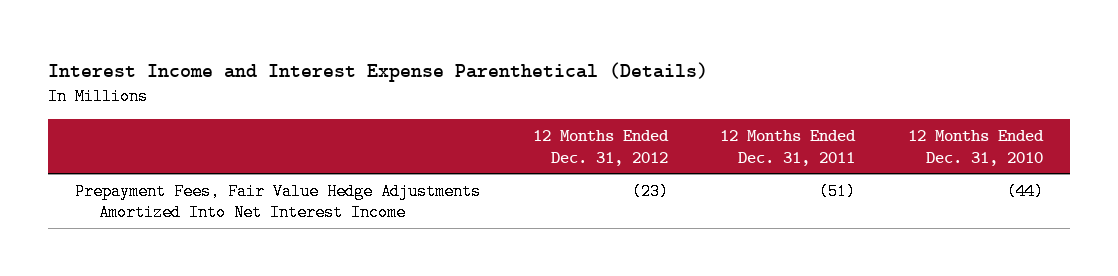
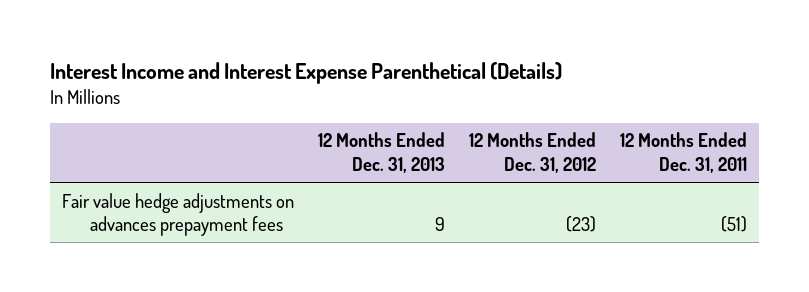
[908,130,1045,166] 12 Months Ended Dec. 31, 2010 -> none
none -> [317,132,445,173] 12 Months Ended Dec. 31, 2013
[74,182,481,222] Prepayment Fees, Fair Value Hedge Adjustments Amortized Into Net Interest Income -> [61,192,294,237] Fair value hedge adjustments on advances prepayment fees

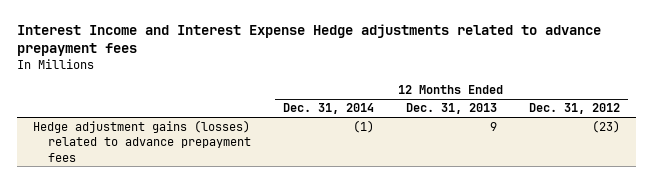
[49,61,562,84] Interest Income and Interest Expense Parenthetical (Details) -> [16,24,601,57] Interest Income and Interest Expense Hedge adjustments related to advance prepayment fees
[620,132,748,173] 12 Months Ended Dec. 31, 2011 -> none
none -> [282,103,374,115] Dec. 31, 2014
[61,192,294,237] Fair value hedge adjustments on advances prepayment fees -> [32,120,251,162] Hedge adjustment gains (losses) related to advance prepayment fees

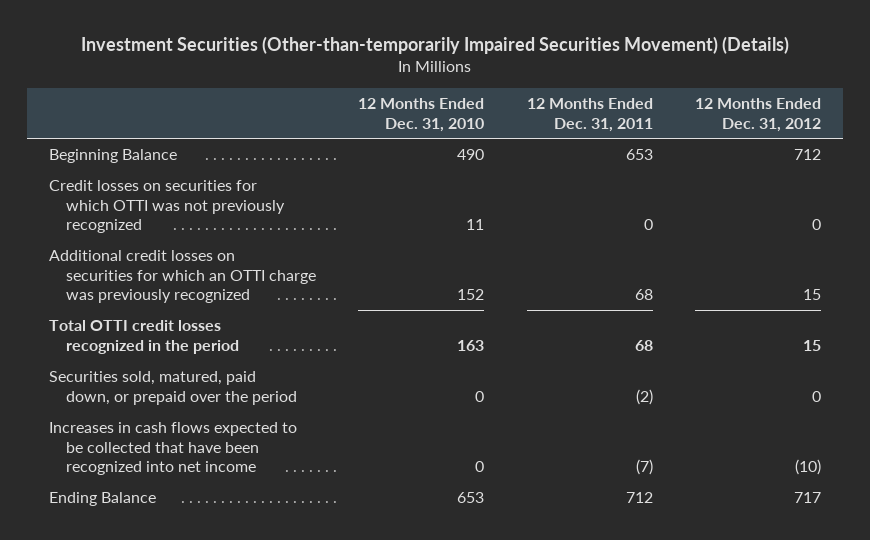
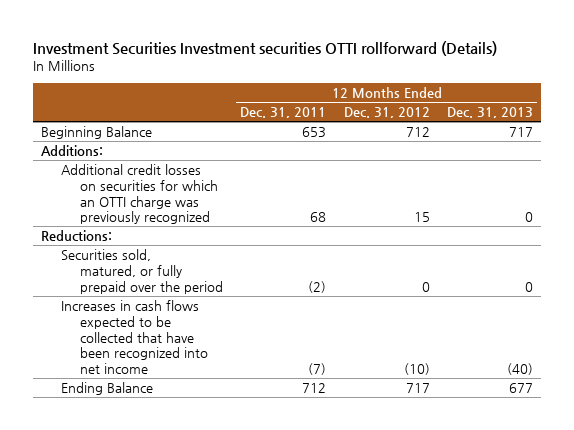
[81,36,790,55] Investment Securities (Other-than-temporarily Impaired Securities Movement) (Details) -> [32,40,497,56] Investment Securities Investment securities OTTI rollforward (Details)
[358,97,485,132] 12 Months Ended Dec. 31, 2010 -> none
none -> [446,107,533,119] Dec. 31, 2013
[48,180,285,234] Credit losses on securities for which OTTI was not previously recognized -> none
none -> [41,145,104,157] Additions:
[48,320,239,354] Total OTTI credit losses recognized in the period -> none
none -> [41,230,113,242] Reductions:
[48,371,297,405] Securities sold, matured, paid down, or prepaid over the period -> [60,249,224,294] Securities sold, matured, or fully prepaid over the period

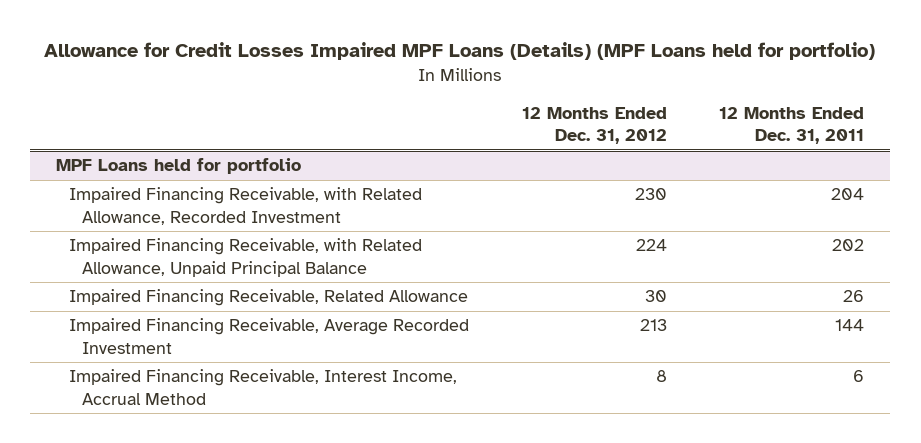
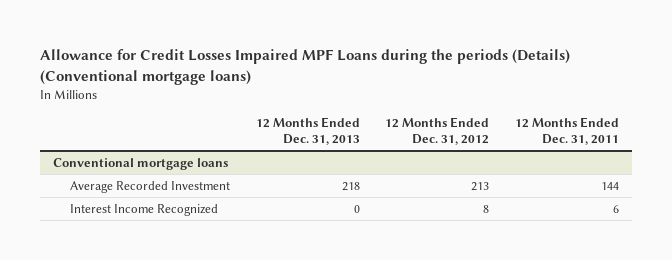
[44,42,876,61] Allowance for Credit Losses Impaired MPF Loans (Details) (MPF Loans held for portfolio) -> [40,49,571,85] Allowance for Credit Losses Impaired MPF Loans during the periods (Details) (Conventional mortgage loans)
none -> [255,117,360,146] 12 Months Ended Dec. 31, 2013
[56,158,302,175] MPF Loans held for portfolio -> none
[69,187,423,225] Impaired Financing Receivable, with Related Allowance, Recorded Investment -> none
[69,238,423,277] Impaired Financing Receivable, with Related Allowance, Unpaid Principal Balance -> none
[69,289,469,307] Impaired Financing Receivable, Related Allowance -> none
none -> [52,157,228,170] Conventional mortgage loans
[69,318,470,354] Impaired Financing Receivable, Average Recorded Investment -> [69,180,230,193] Average Recorded Investment
[69,369,458,405] Impaired Financing Receivable, Interest Income, Accrual Method -> [69,203,218,216] Interest Income Recognized

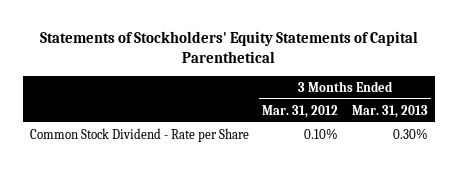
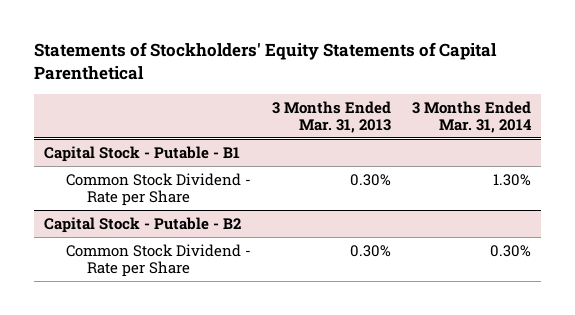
[262,104,339,118] Mar. 31, 2012 -> none
none -> [411,100,532,133] 3 Months Ended Mar. 31, 2014
none -> [44,145,241,162] Capital Stock - Putable - B1
none -> [44,216,242,233] Capital Stock - Putable - B2
none -> [65,243,251,277] Common Stock Dividend - Rate per Share

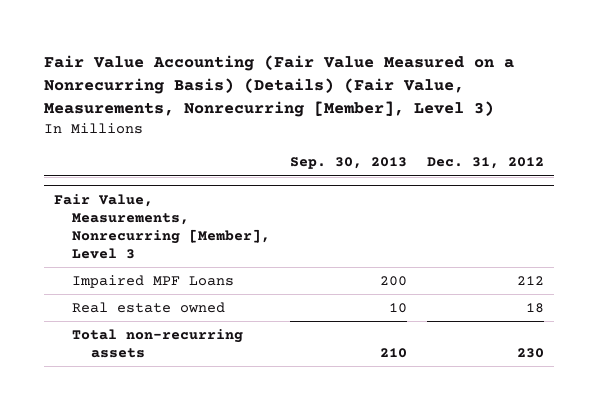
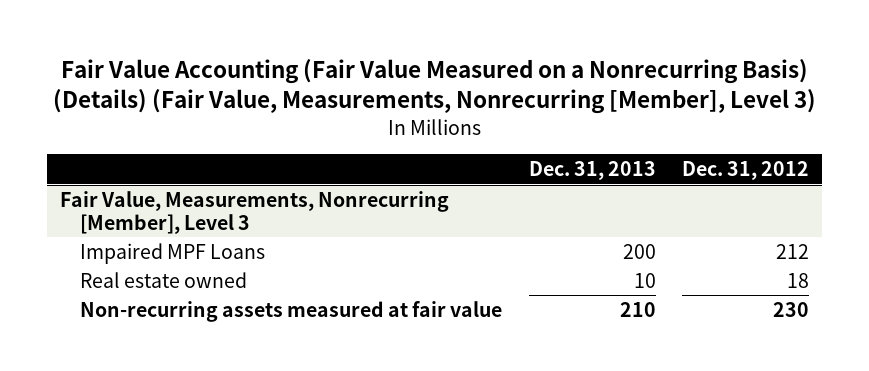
[290,157,408,170] Sep. 30, 2013 -> none
none -> [528,161,656,181] Dec. 31, 2013
[72,328,244,358] Total non-recurring assets -> [80,300,503,322] Non-recurring assets measured at fair value

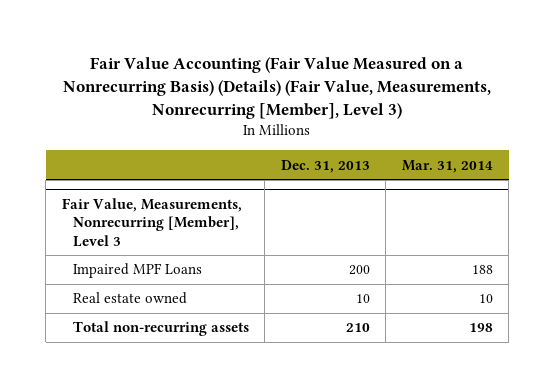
[681,161,809,181] Dec. 31, 2012 -> none
none -> [401,159,493,173] Mar. 31, 2014
[80,300,503,322] Non-recurring assets measured at fair value -> [72,321,249,337] Total non-recurring assets

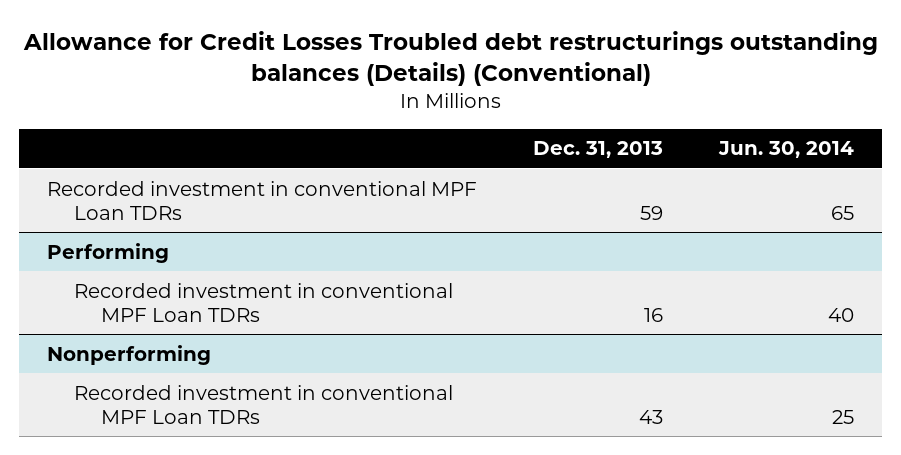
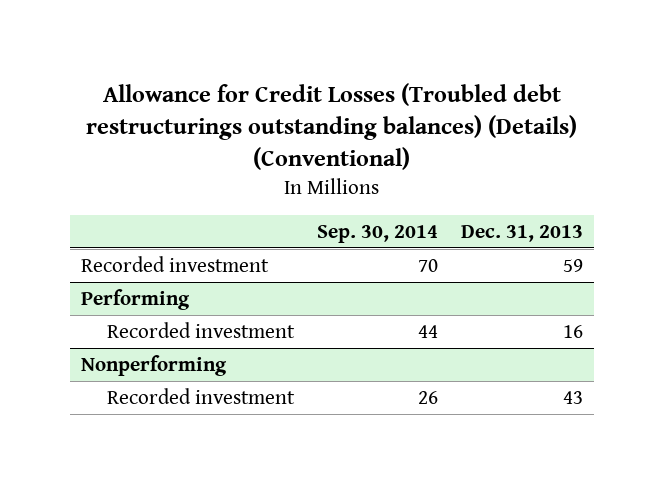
[22,31,878,87] Allowance for Credit Losses Troubled debt restructurings outstanding balances (Details) (Conventional) -> [85,82,577,170] Allowance for Credit Losses (Troubled debt restructurings outstanding balances) (Details) (Conventional)
[718,141,855,159] Jun. 30, 2014 -> none
none -> [317,224,439,243] Sep. 30, 2014
[46,180,477,220] Recorded investment in conventional MPF Loan TDRs -> [81,256,270,273] Recorded investment
[73,282,453,322] Recorded investment in conventional MPF Loan TDRs -> [107,322,296,339] Recorded investment
[73,384,453,424] Recorded investment in conventional MPF Loan TDRs -> [107,388,296,405] Recorded investment

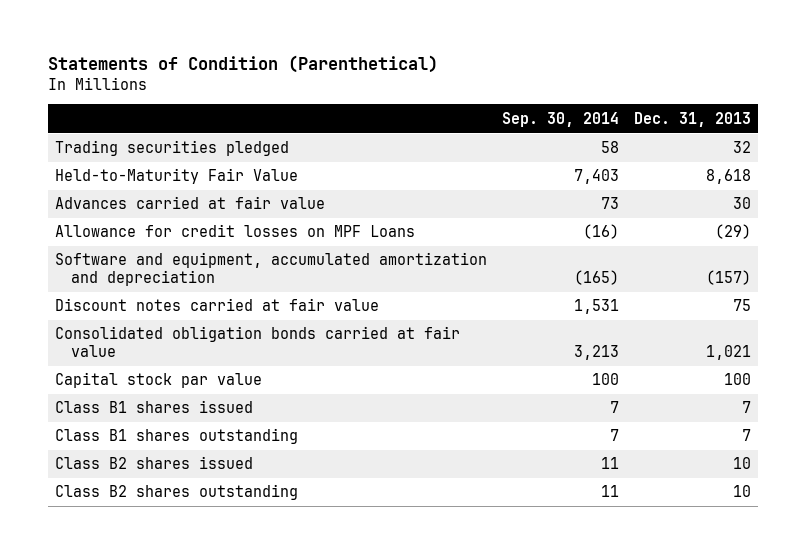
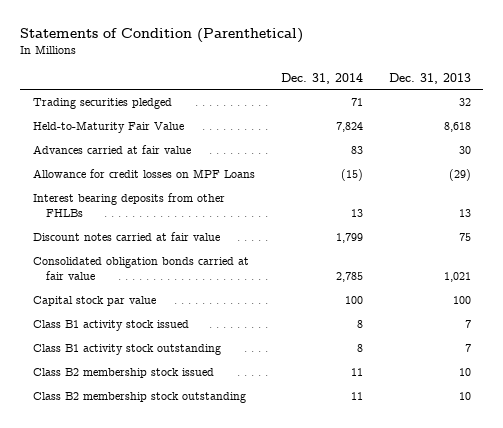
[502,111,620,127] Sep. 30, 2014 -> none
none -> [280,72,363,84] Dec. 31, 2014
[55,252,488,287] Software and equipment, accumulated amortization and depreciation -> none
none -> [32,192,225,217] Interest bearing deposits from other FHLBs
[55,400,254,414] Class B1 shares issued -> [32,319,189,331] Class B1 activity stock issued
[55,428,299,445] Class B1 shares outstanding -> [32,343,221,355] Class B1 activity stock outstanding
[55,456,254,470] Class B2 shares issued -> [32,367,214,378] Class B2 membership stock issued
[55,484,299,501] Class B2 shares outstanding -> [32,391,246,403] Class B2 membership stock outstanding

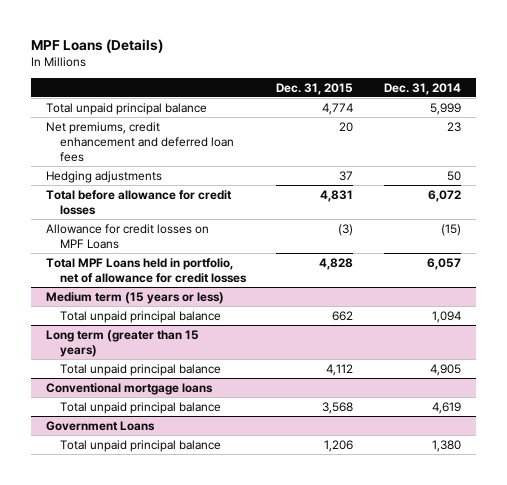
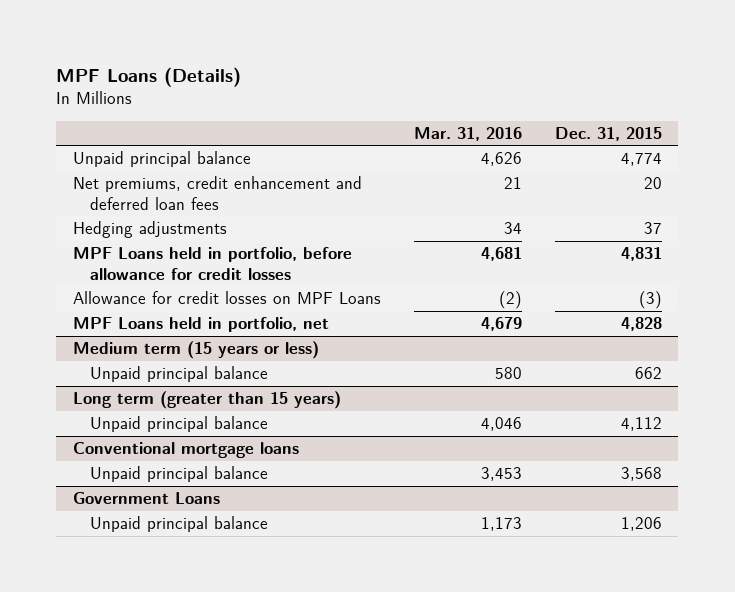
[383,82,461,95] Dec. 31, 2014 -> none
none -> [413,126,522,141] Mar. 31, 2016
[46,102,208,115] Total unpaid principal balance -> [72,151,251,168] Unpaid principal balance
[46,189,233,215] Total before allowance for credit losses -> [72,247,352,280] MPF Loans held in portfolio, before allowance for credit losses
[46,257,247,283] Total MPF Loans held in portfolio, net of allowance for credit losses -> [72,317,329,333] MPF Loans held in portfolio, net
[59,310,221,323] Total unpaid principal balance -> [89,366,268,383] Unpaid principal balance
[59,363,221,376] Total unpaid principal balance -> [89,416,268,433] Unpaid principal balance
[59,401,221,414] Total unpaid principal balance -> [89,466,268,483] Unpaid principal balance
[59,439,221,452] Total unpaid principal balance -> [89,516,268,533] Unpaid principal balance

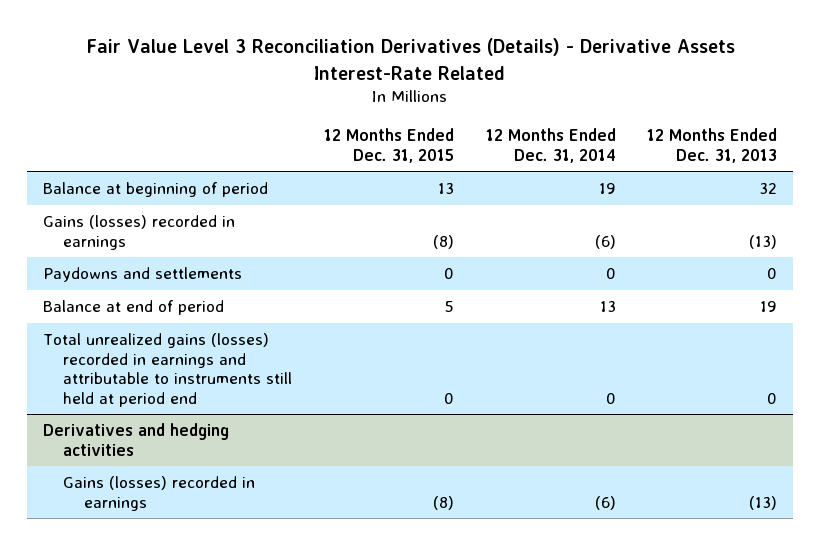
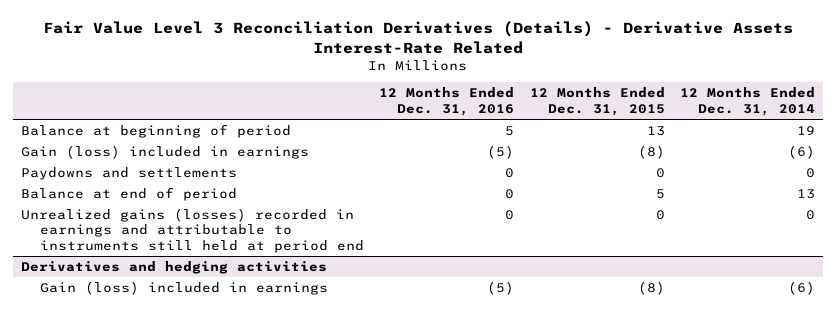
[647,128,778,163] 12 Months Ended Dec. 31, 2013 -> none
none -> [379,87,515,116] 12 Months Ended Dec. 31, 2016
[43,215,236,250] Gains (losses) recorded in earnings -> [21,145,310,160] Gain (loss) included in earnings
[43,333,293,407] Total unrealized gains (losses) recorded in earnings and attributable to instruments still held at period end -> [21,208,364,253] Unrealized gains (losses) recorded in earnings and attributable to instruments still held at period end
[63,476,256,511] Gains (losses) recorded in earnings -> [39,281,328,296] Gain (loss) included in earnings

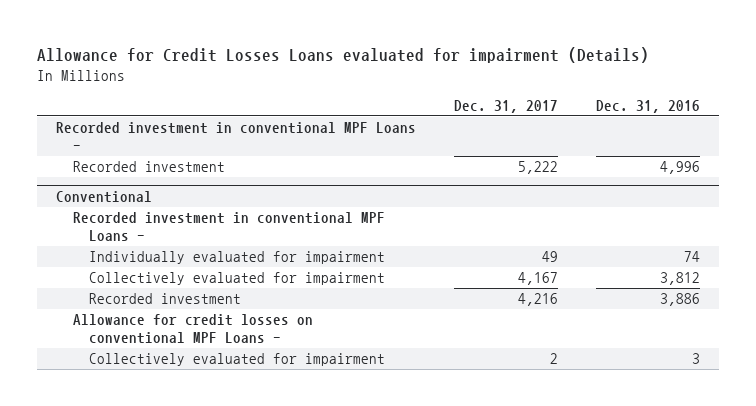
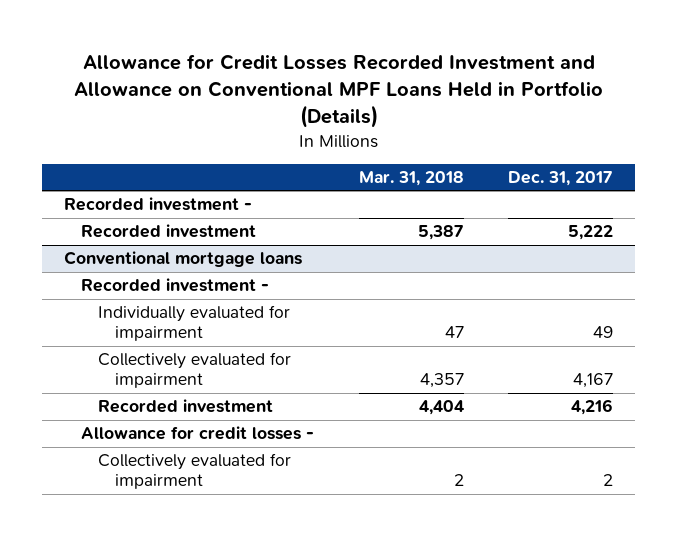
[36,46,649,63] Allowance for Credit Losses Loans evaluated for impairment (Details) -> [73,54,603,129] Allowance for Credit Losses Recorded Investment and Allowance on Conventional MPF Loans Held in Portfolio (Details)
[596,100,701,114] Dec. 31, 2016 -> none
none -> [358,171,464,187] Mar. 31, 2018
[56,122,417,150] Recorded investment in conventional MPF Loans - -> [64,197,253,212] Recorded investment -
[56,191,153,204] Conventional -> [64,251,303,268] Conventional mortgage loans
[72,212,385,241] Recorded investment in conventional MPF Loans - -> [81,278,270,293] Recorded investment -
[72,314,313,344] Allowance for credit losses on conventional MPF Loans - -> [81,426,315,441] Allowance for credit losses -

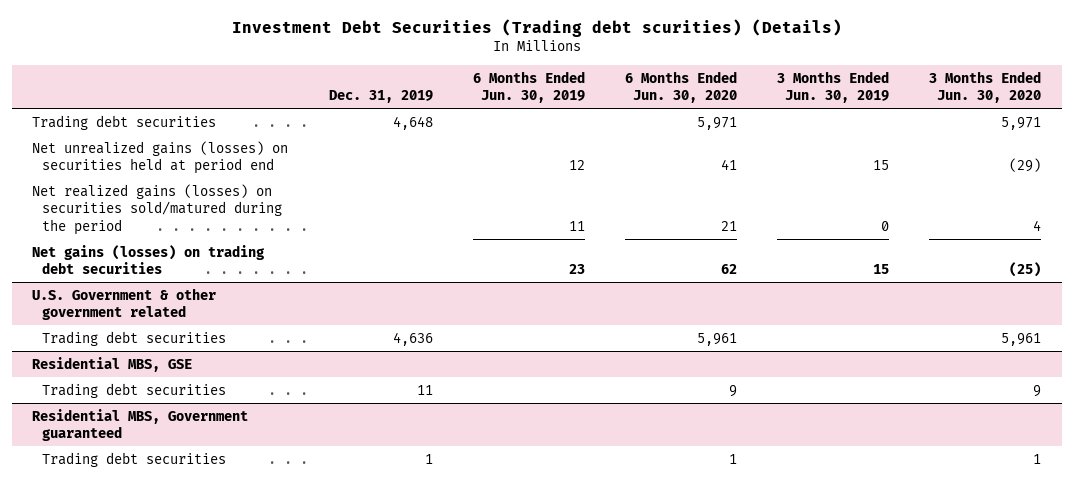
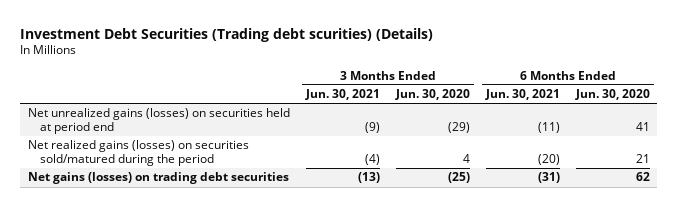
[328,89,433,103] Dec. 31, 2019 -> none
[472,70,585,103] 6 Months Ended Jun. 30, 2019 -> none
[777,70,890,103] 3 Months Ended Jun. 30, 2019 -> none
none -> [305,89,381,101] Jun. 30, 2021
none -> [484,89,560,101] Jun. 30, 2021
[32,114,217,130] Trading debt securities -> none
[32,287,217,321] U.S. Government & other government related -> none
[42,330,227,346] Trading debt securities -> none
[32,356,193,372] Residential MBS, GSE -> none
[42,382,227,398] Trading debt securities -> none
[32,408,249,442] Residential MBS, Government guaranteed -> none
[42,451,227,467] Trading debt securities -> none

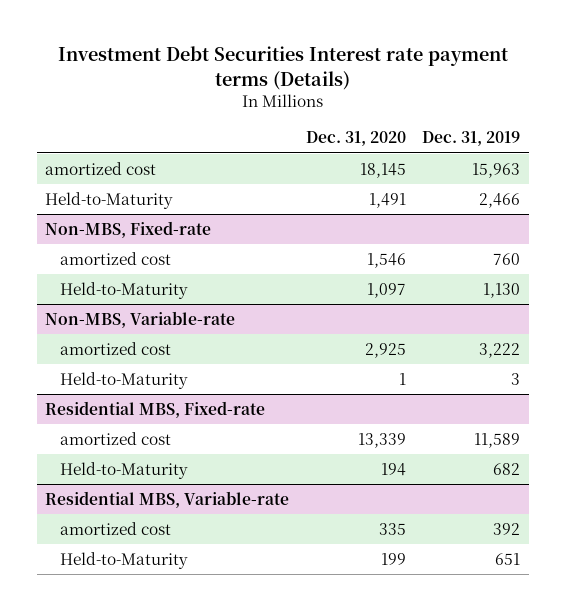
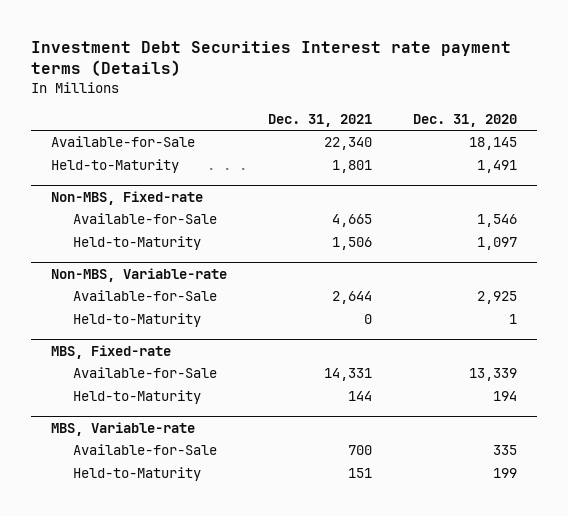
[422,131,521,147] Dec. 31, 2019 -> none
none -> [267,113,372,127] Dec. 31, 2021
[45,161,157,175] amortized cost -> [51,136,196,148] Available-for-Sale
[59,251,171,265] amortized cost -> [72,213,217,225] Available-for-Sale
[59,341,171,355] amortized cost -> [72,290,217,302] Available-for-Sale
[45,400,266,418] Residential MBS, Fixed-rate -> [51,345,172,360] MBS, Fixed-rate
[59,431,171,445] amortized cost -> [72,367,217,379] Available-for-Sale
[45,490,290,508] Residential MBS, Variable-rate -> [51,422,196,437] MBS, Variable-rate
[59,521,171,535] amortized cost -> [72,444,217,456] Available-for-Sale

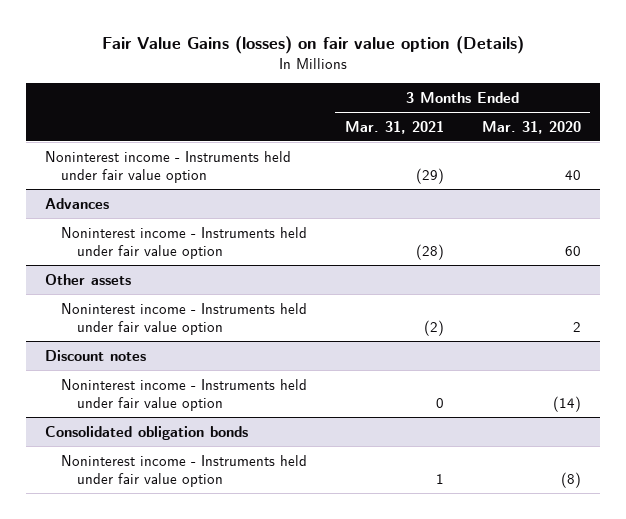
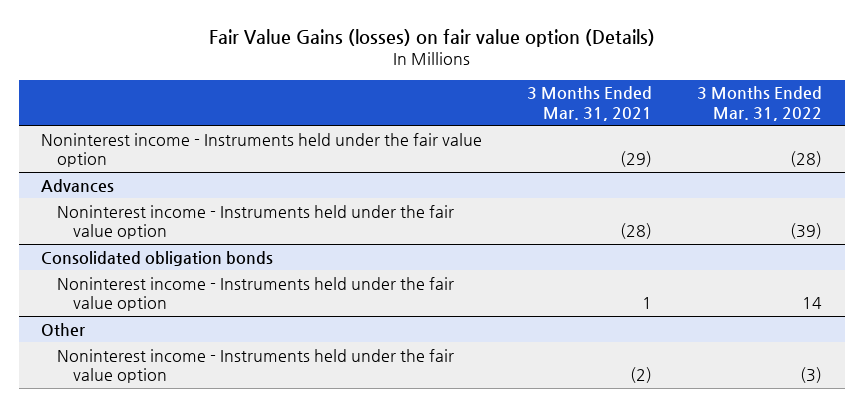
[481,120,581,134] Mar. 31, 2020 -> none
none -> [697,86,823,121] 3 Months Ended Mar. 31, 2022
[45,150,292,183] Noninterest income - Instruments held under fair value option -> [41,132,483,168] Noninterest income - Instruments held under the fair value option
[45,273,132,285] Other assets -> none
[61,302,308,335] Noninterest income - Instruments held under fair value option -> none
[45,349,147,361] Discount notes -> none
[61,378,308,411] Noninterest income - Instruments held under fair value option -> none
[61,226,308,259] Noninterest income - Instruments held under fair value option -> [56,204,454,240] Noninterest income - Instruments held under the fair value option
[61,454,308,487] Noninterest income - Instruments held under fair value option -> [56,276,454,312] Noninterest income - Instruments held under the fair value option
none -> [41,322,86,336] Other
none -> [56,348,454,384] Noninterest income - Instruments held under the fair value option

